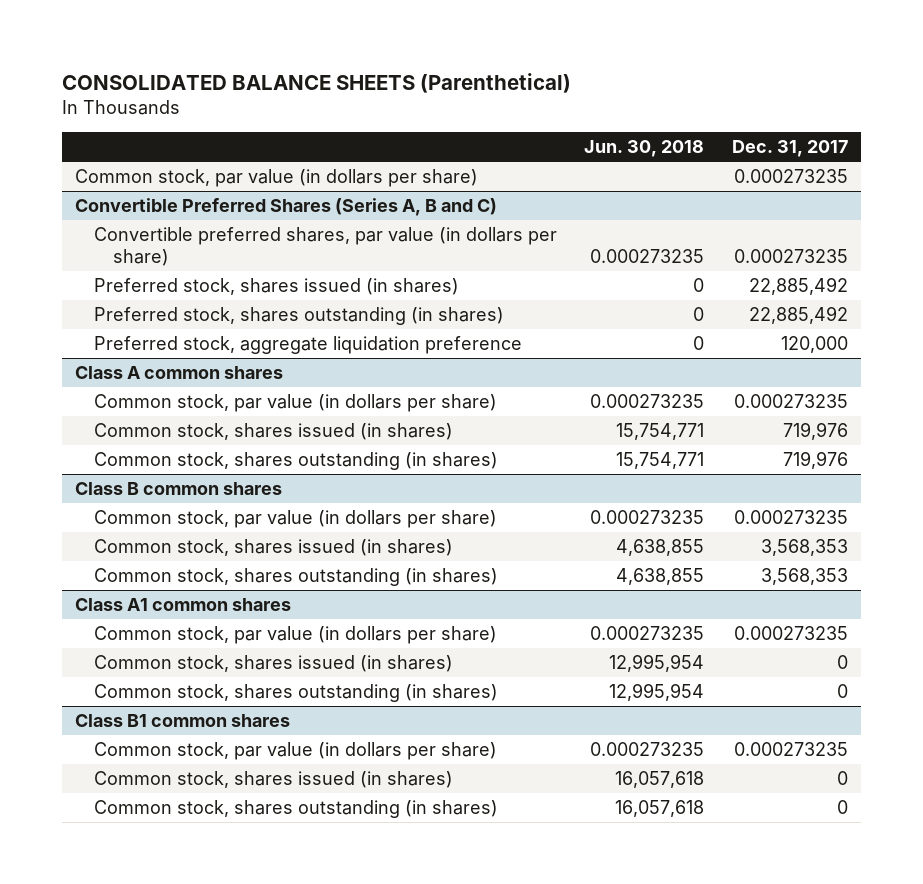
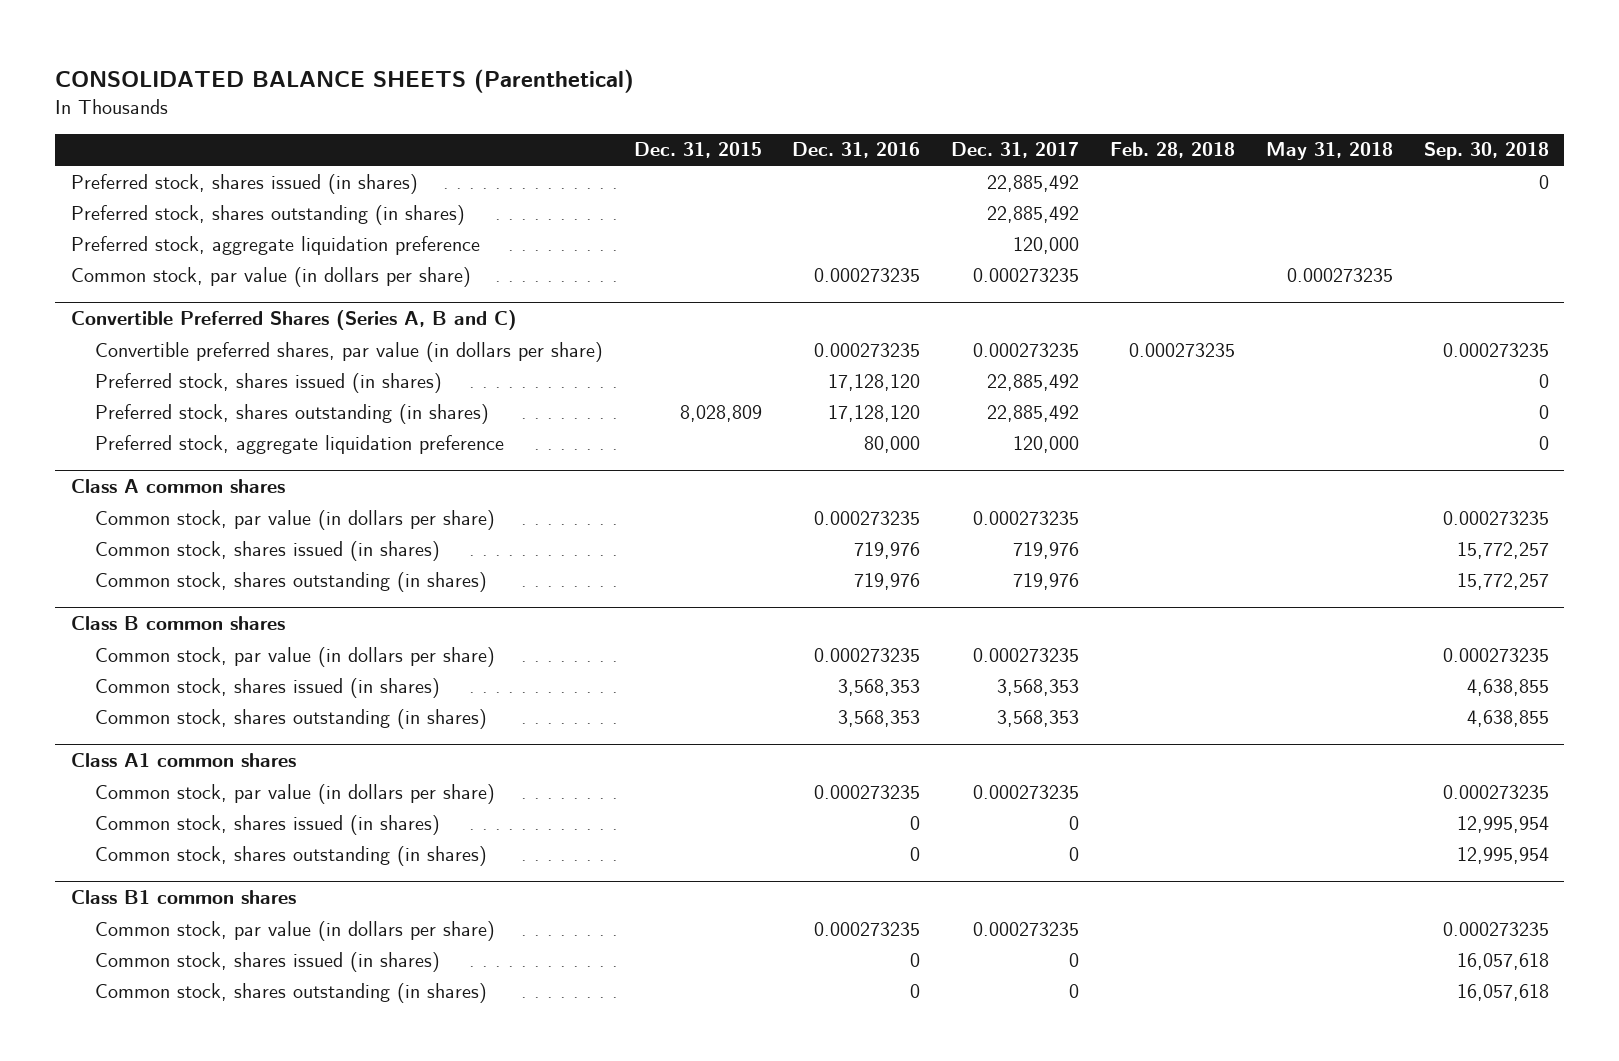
[584,140,705,158] Jun. 30, 2018 -> none
none -> [633,142,762,159] Dec. 31, 2015
none -> [792,142,921,159] Dec. 31, 2016
none -> [1109,142,1235,159] Feb. 28, 2018
none -> [1265,142,1393,161] May 31, 2018
none -> [1423,142,1549,161] Sep. 30, 2018
none -> [70,173,418,194] Preferred stock, shares issued (in shares)
none -> [70,204,465,225] Preferred stock, shares outstanding (in shares)
none -> [70,235,480,255] Preferred stock, aggregate liquidation preference

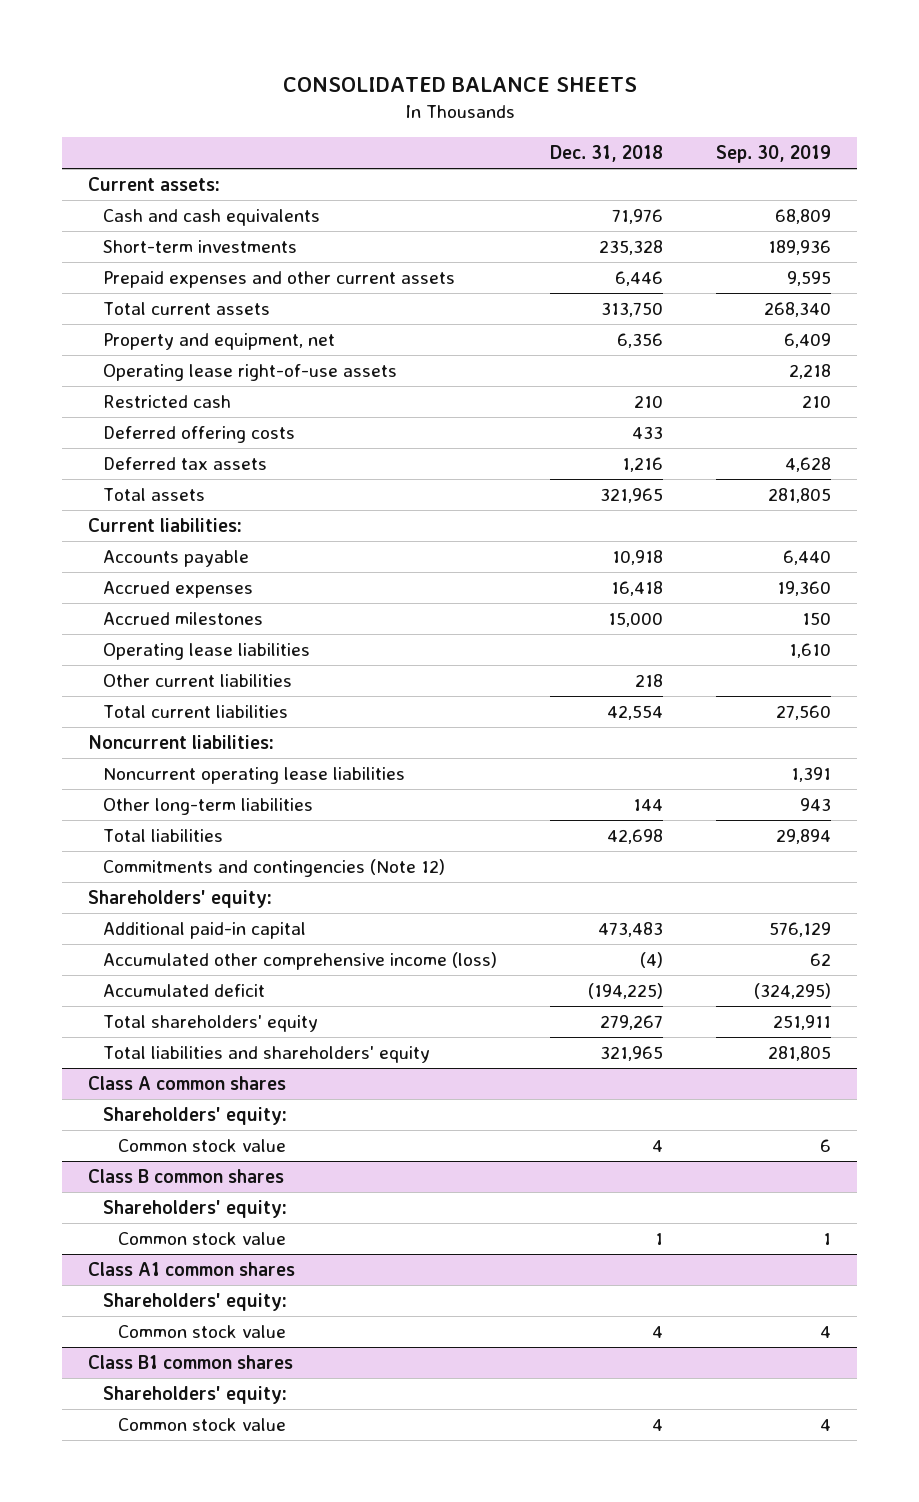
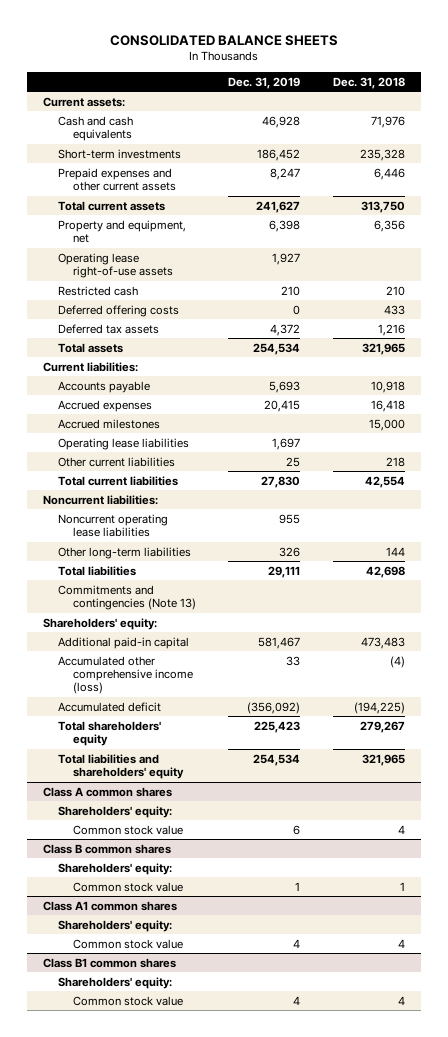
[715,145,831,164] Sep. 30, 2019 -> none
none -> [228,76,301,89] Dec. 31, 2019
[103,859,446,878] Commitments and contingencies (Note 12) -> [58,584,196,611] Commitments and contingencies (Note 13)

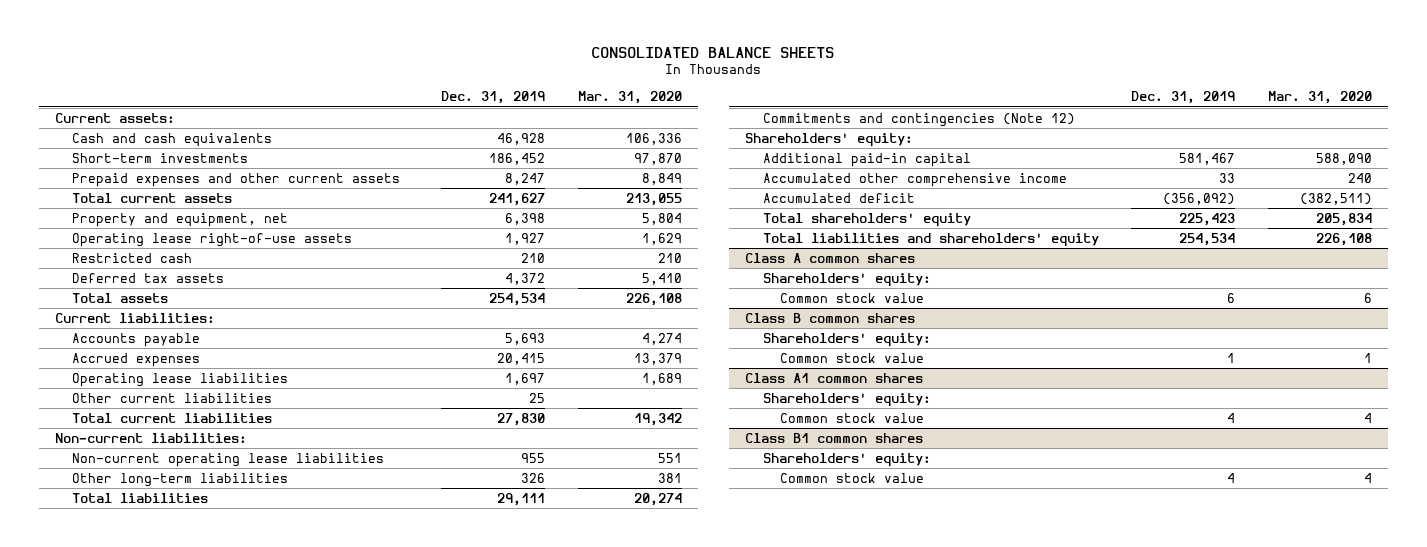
[332,76,405,89] Dec. 31, 2018 -> none
none -> [577,91,682,105] Mar. 31, 2020
[58,304,180,317] Deferred offering costs -> none
[58,418,161,429] Accrued milestones -> none
[43,494,159,505] Noncurrent liabilities: -> [54,432,247,443] Non-current liabilities:
[58,513,169,538] Noncurrent operating lease liabilities -> [72,452,385,467] Non-current operating lease liabilities
[58,584,196,611] Commitments and contingencies (Note 13) -> [762,112,1075,127] Commitments and contingencies (Note 12)
[58,655,193,695] Accumulated other comprehensive income (loss) -> [762,172,1067,187] Accumulated other comprehensive income

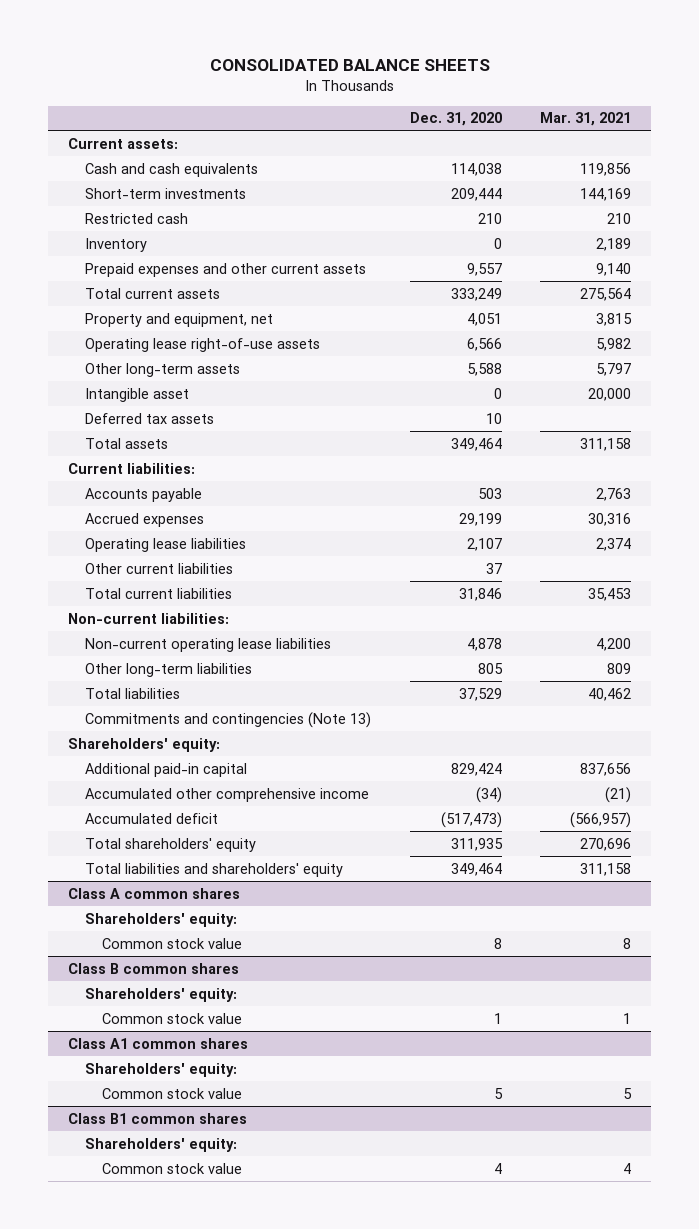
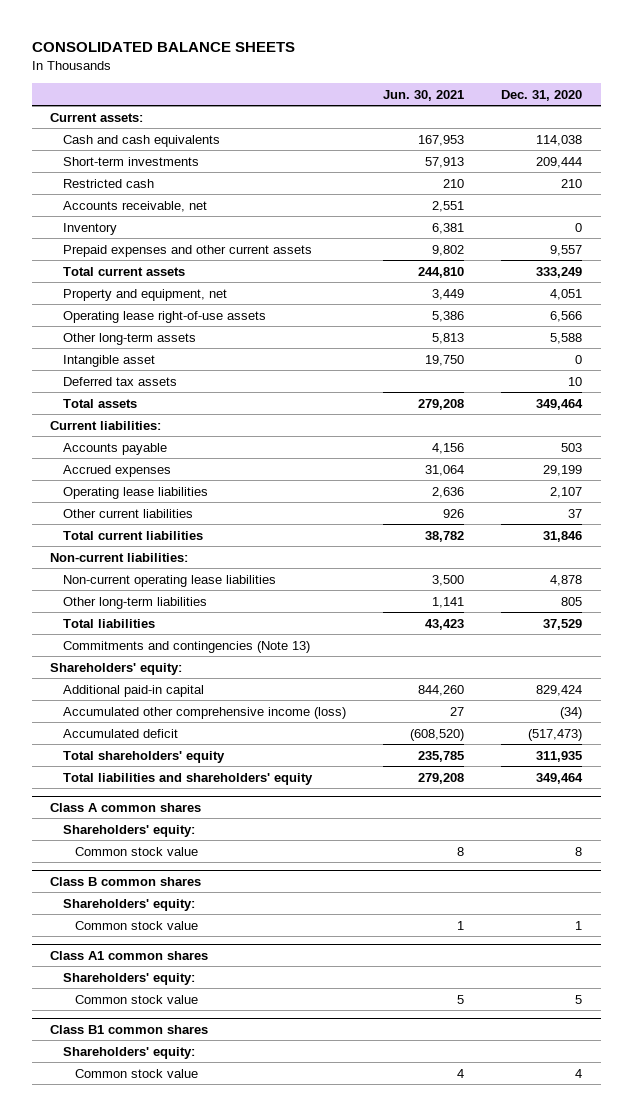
[540,112,632,127] Mar. 31, 2021 -> none
none -> [382,89,464,101] Jun. 30, 2021
none -> [62,200,207,212] Accounts receivable, net
[84,787,369,802] Accumulated other comprehensive income -> [62,706,346,719] Accumulated other comprehensive income (loss)

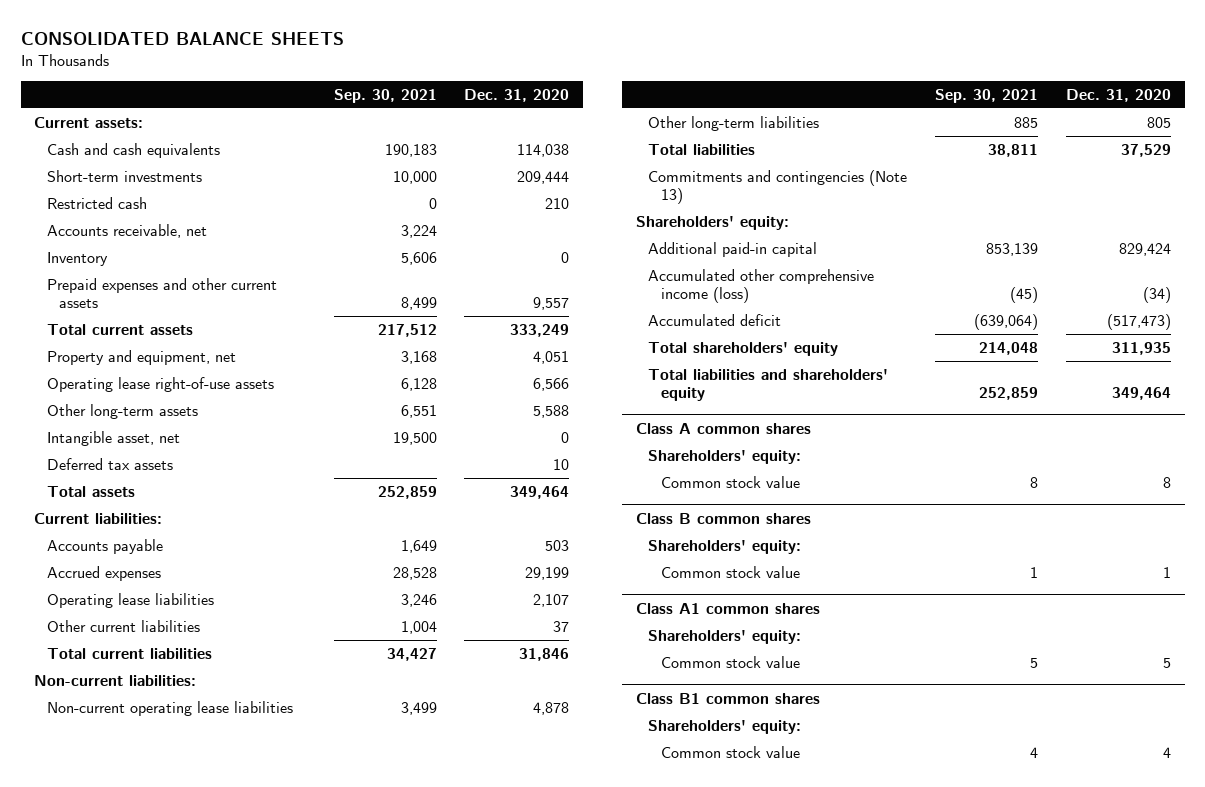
[382,89,464,101] Jun. 30, 2021 -> none
none -> [333,88,437,103] Sep. 30, 2021
[62,354,155,367] Intangible asset -> [46,430,180,446] Intangible asset, net

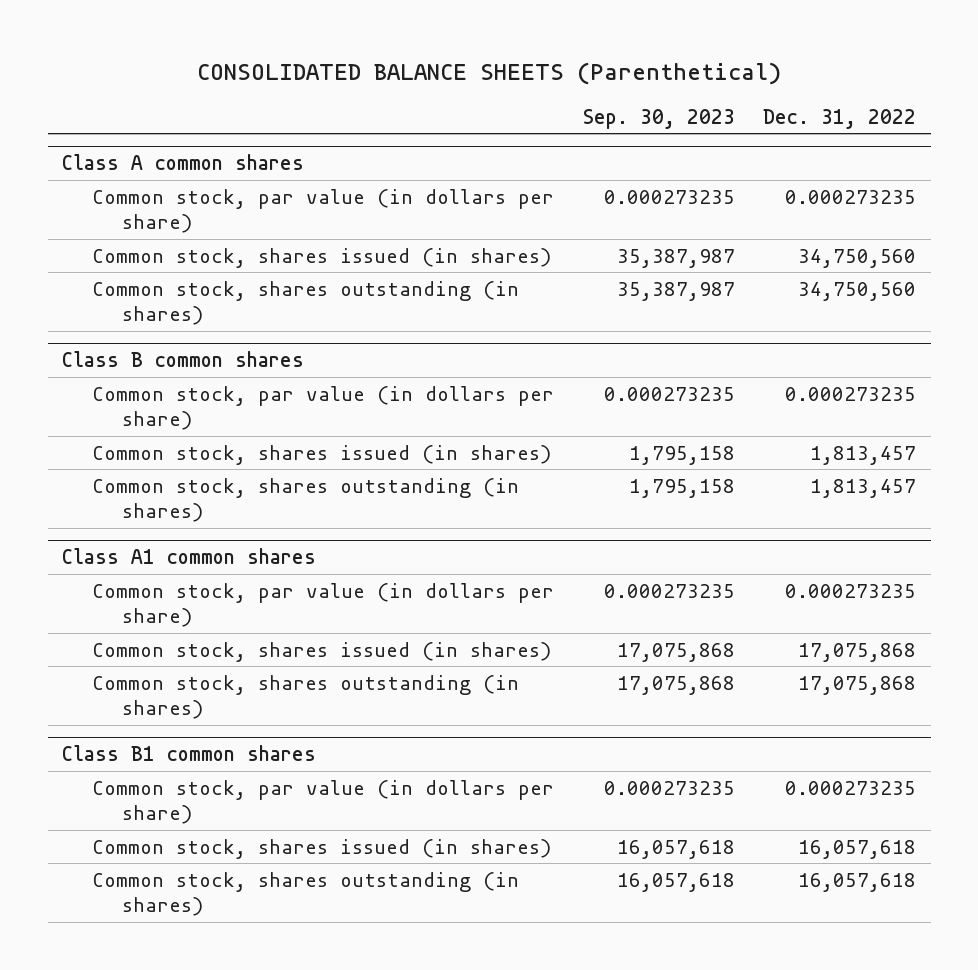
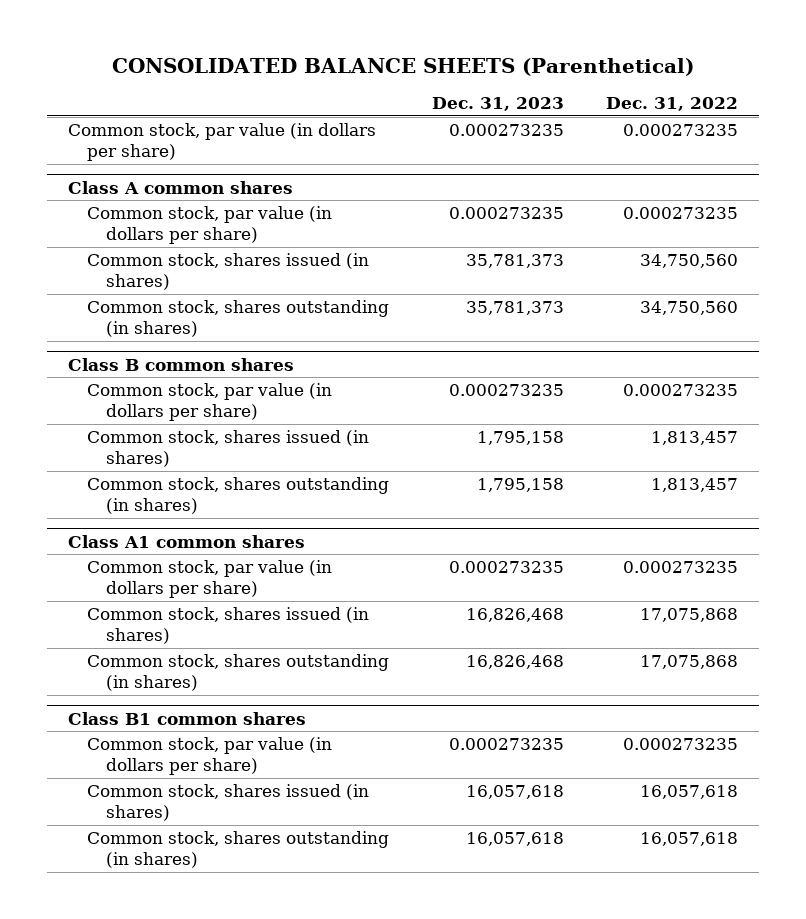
[582,108,735,129] Sep. 30, 2023 -> none
none -> [431,97,564,112] Dec. 31, 2023
none -> [68,122,377,162] Common stock, par value (in dollars per share)

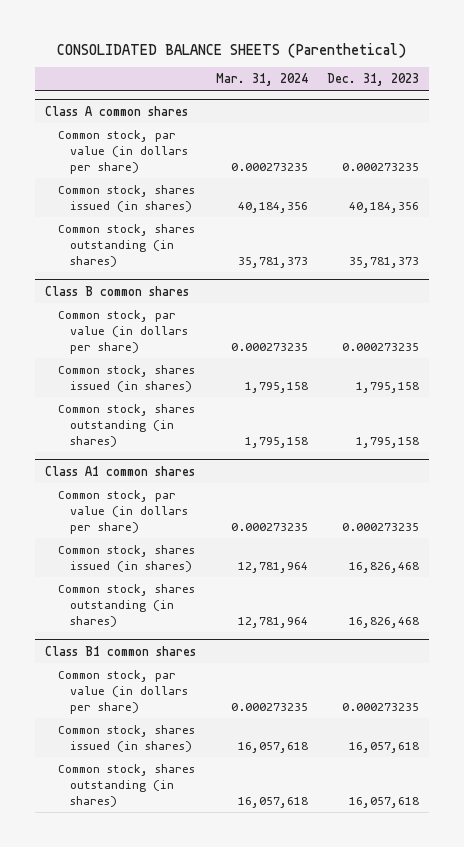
[605,97,738,112] Dec. 31, 2022 -> none
none -> [215,73,308,87] Mar. 31, 2024
[68,122,377,162] Common stock, par value (in dollars per share) -> none
[465,253,564,268] 35,781,373 -> [349,202,420,214] 40,184,356

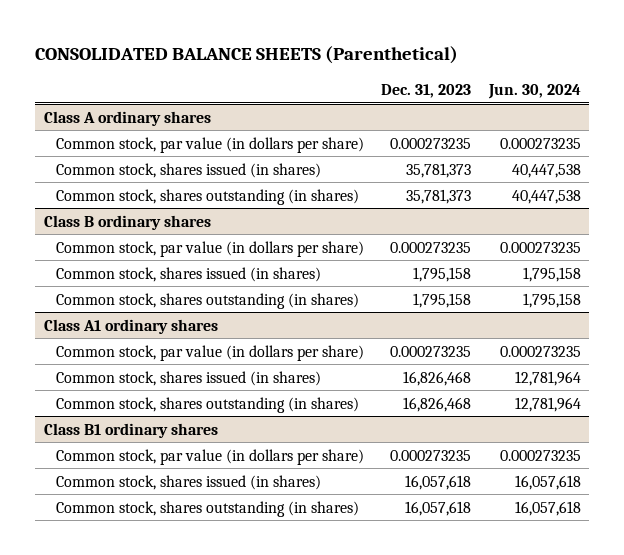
[215,73,308,87] Mar. 31, 2024 -> none
none -> [487,84,581,100] Jun. 30, 2024
[44,106,188,117] Class A common shares -> [43,110,211,126] Class A ordinary shares
[349,202,420,214] 40,184,356 -> [406,162,472,178] 35,781,373
[44,286,189,297] Class B common shares -> [43,214,211,230] Class B ordinary shares
[44,466,195,477] Class A1 common shares -> [43,318,218,334] Class A1 ordinary shares
[44,646,196,657] Class B1 common shares -> [43,422,218,438] Class B1 ordinary shares

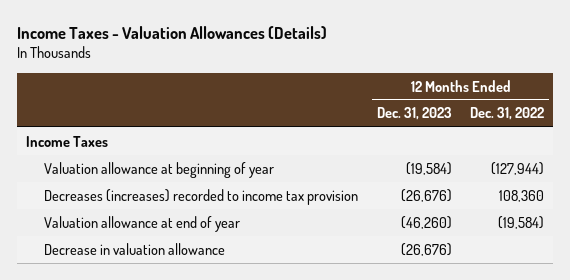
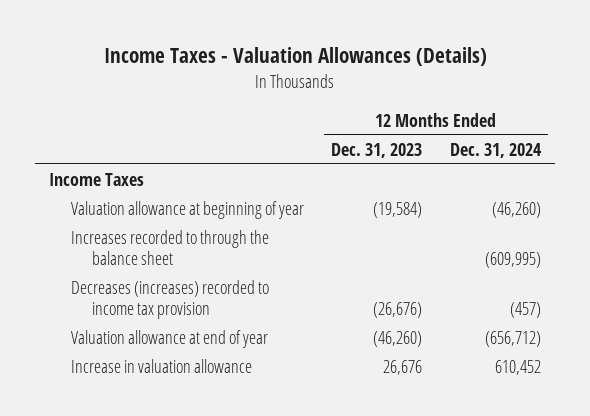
[470,107,545,121] Dec. 31, 2022 -> none
none -> [449,142,542,158] Dec. 31, 2024
none -> [70,229,269,265] Increases recorded to through the balance sheet
[44,242,226,255] Decrease in valuation allowance -> [70,358,252,373] Increase in valuation allowance
[400,242,452,256] (26,676) -> [383,359,423,375] 26,676

